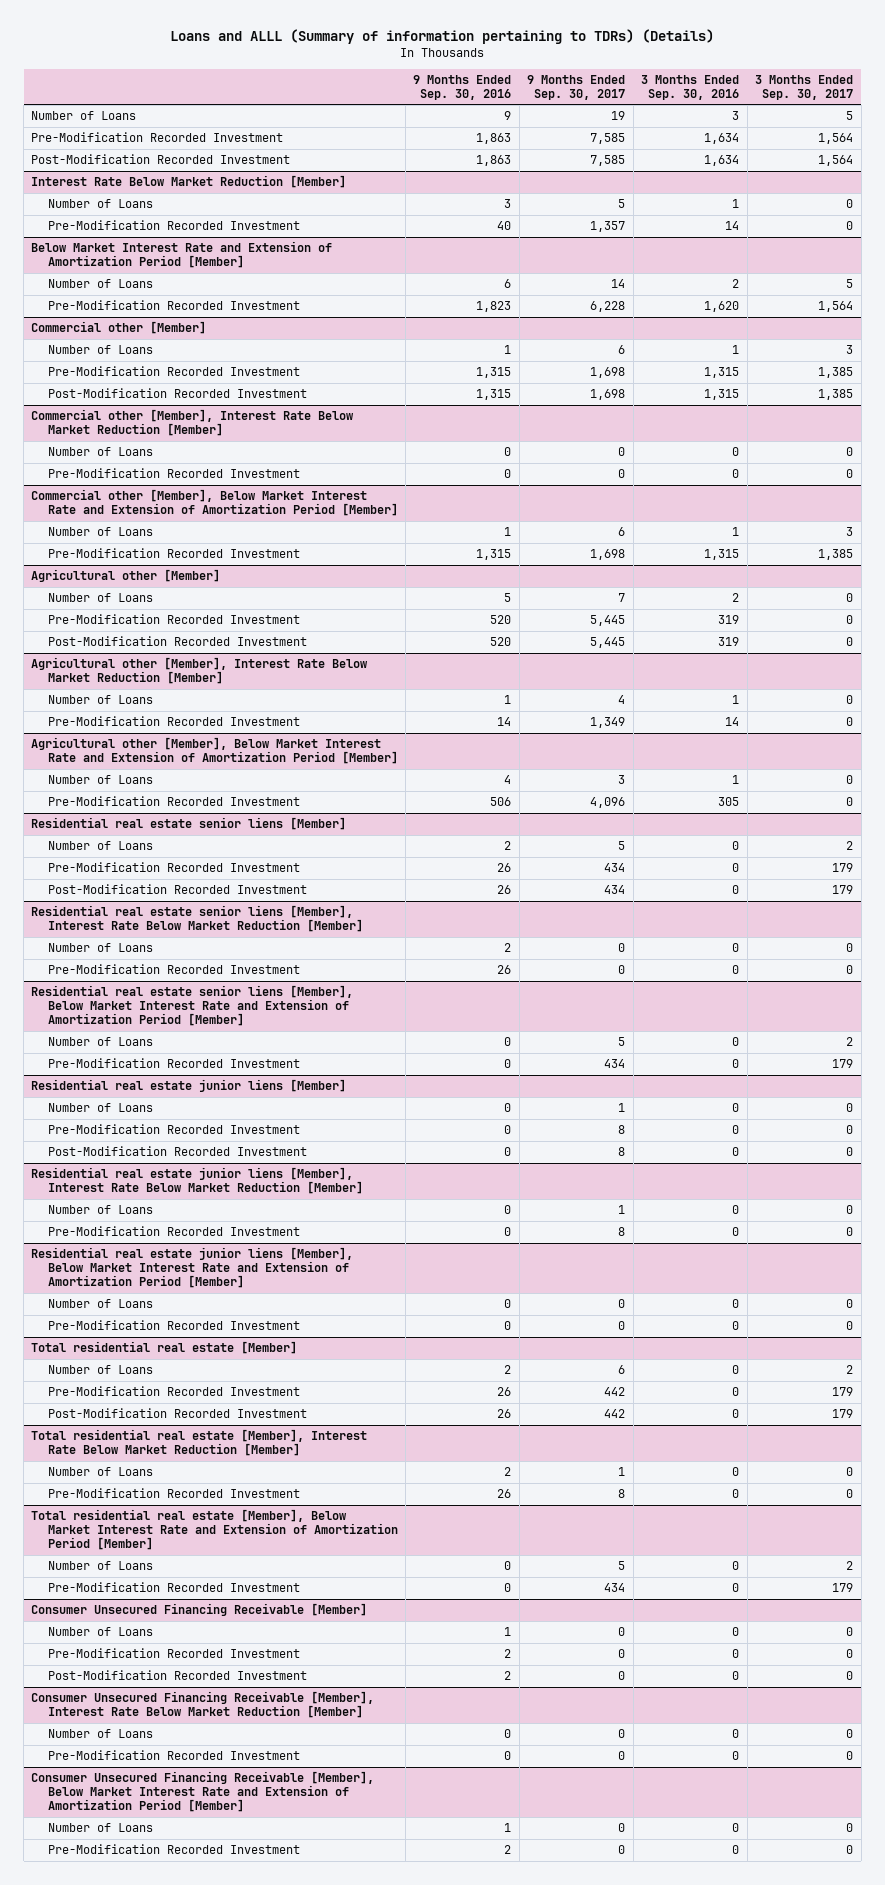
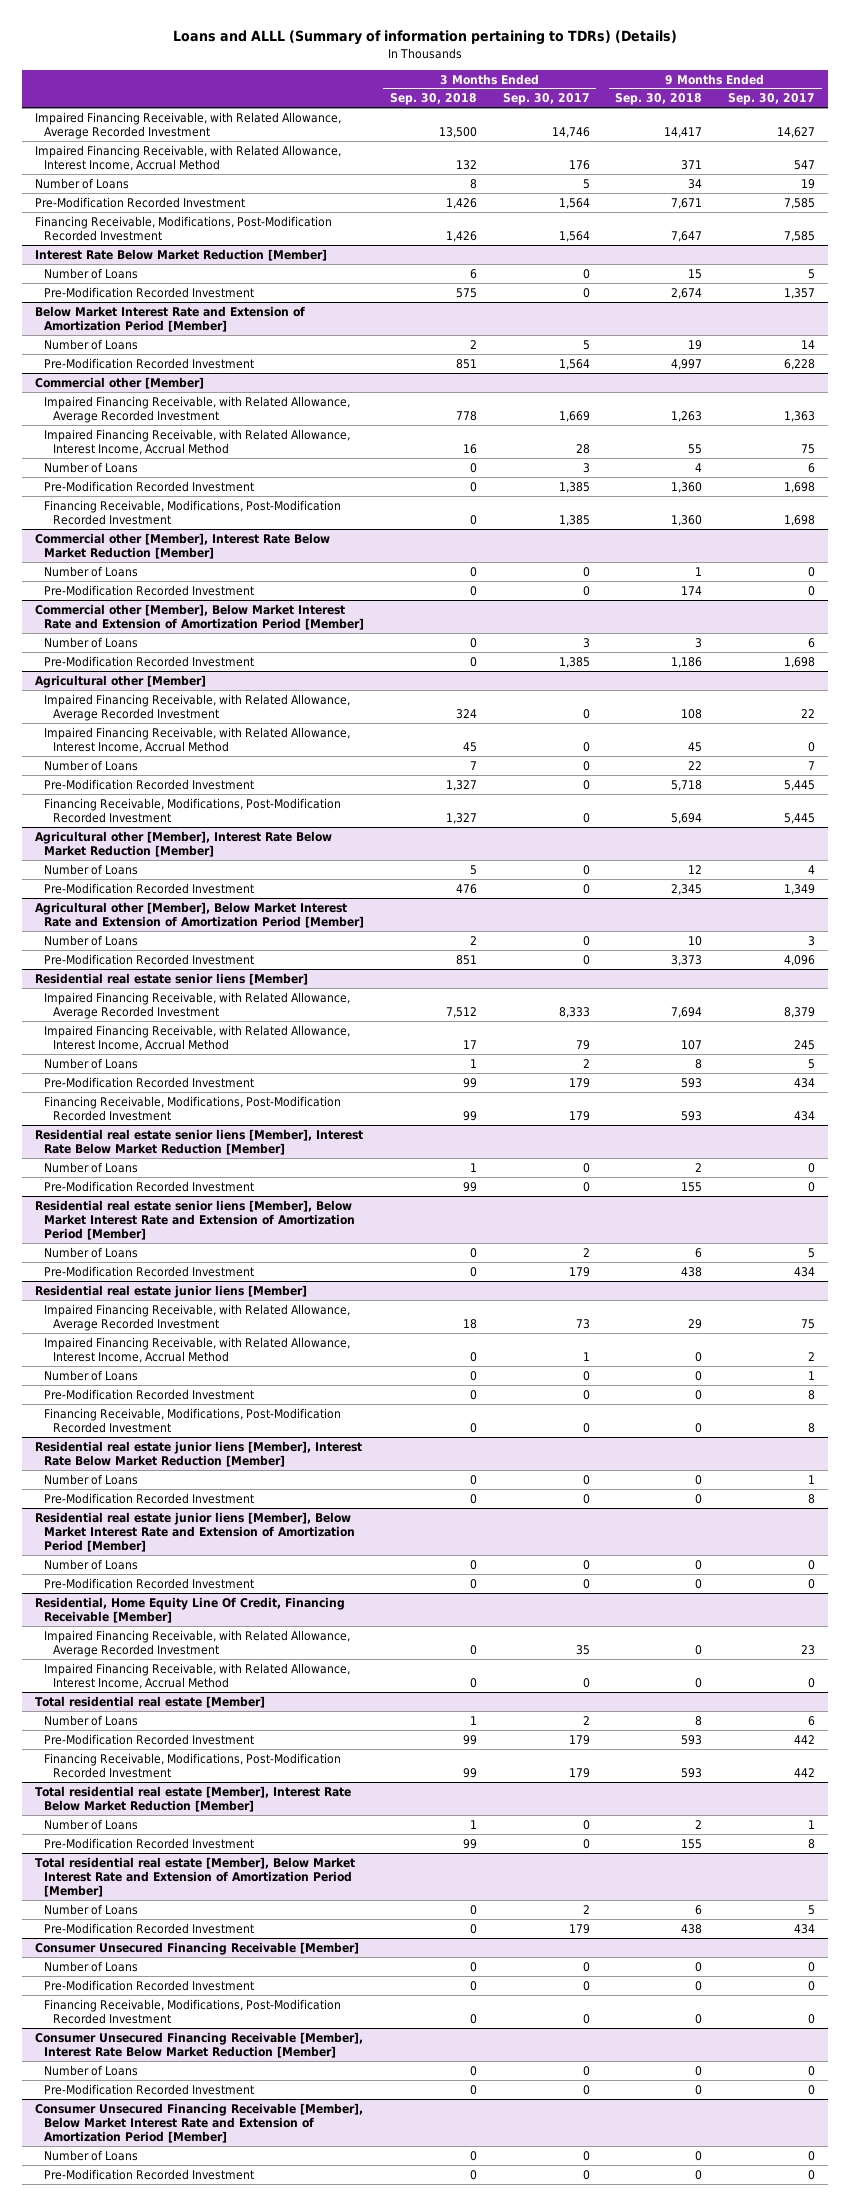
[413,74,512,100] 9 Months Ended Sep. 30, 2016 -> none
[641,74,740,100] 3 Months Ended Sep. 30, 2016 -> none
none -> [389,93,477,106] Sep. 30, 2018
none -> [615,93,703,106] Sep. 30, 2018
none -> [34,111,341,140] Impaired Financing Receivable, with Related Allowance, Average Recorded Investment
none -> [34,144,341,172] Impaired Financing Receivable, with Related Allowance, Interest Income, Accrual Method
[31,154,291,165] Post-Modification Recorded Investment -> [34,215,332,242] Financing Receivable, Modifications, Post-Modification Recorded Investment
none -> [44,395,351,424] Impaired Financing Receivable, with Related Allowance, Average Recorded Investment
none -> [44,428,351,456] Impaired Financing Receivable, with Related Allowance, Interest Income, Accrual Method
[47,388,307,399] Post-Modification Recorded Investment -> [44,499,342,526] Financing Receivable, Modifications, Post-Modification Recorded Investment
none -> [44,693,351,722] Impaired Financing Receivable, with Related Allowance, Average Recorded Investment
none -> [44,726,351,754] Impaired Financing Receivable, with Related Allowance, Interest Income, Accrual Method
[47,636,307,647] Post-Modification Recorded Investment -> [44,797,342,824] Financing Receivable, Modifications, Post-Modification Recorded Investment
none -> [44,991,351,1020] Impaired Financing Receivable, with Related Allowance, Average Recorded Investment
none -> [44,1024,351,1052] Impaired Financing Receivable, with Related Allowance, Interest Income, Accrual Method
[47,884,307,895] Post-Modification Recorded Investment -> [44,1095,342,1122] Financing Receivable, Modifications, Post-Modification Recorded Investment
none -> [44,1303,351,1332] Impaired Financing Receivable, with Related Allowance, Average Recorded Investment
none -> [44,1336,351,1364] Impaired Financing Receivable, with Related Allowance, Interest Income, Accrual Method
[47,1146,307,1157] Post-Modification Recorded Investment -> [44,1407,342,1434] Financing Receivable, Modifications, Post-Modification Recorded Investment
none -> [34,1596,345,1624] Residential, Home Equity Line Of Credit, Financing Receivable [Member]
none -> [44,1629,351,1658] Impaired Financing Receivable, with Related Allowance, Average Recorded Investment
none -> [44,1662,351,1690] Impaired Financing Receivable, with Related Allowance, Interest Income, Accrual Method
[47,1408,307,1419] Post-Modification Recorded Investment -> [44,1752,342,1779] Financing Receivable, Modifications, Post-Modification Recorded Investment
[47,1670,307,1681] Post-Modification Recorded Investment -> [44,1998,342,2025] Financing Receivable, Modifications, Post-Modification Recorded Investment

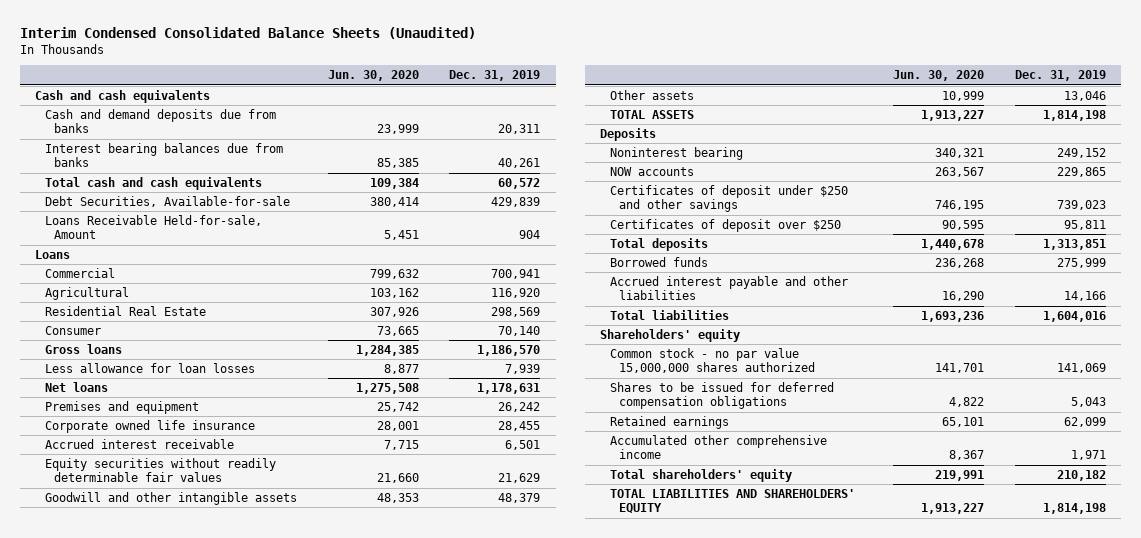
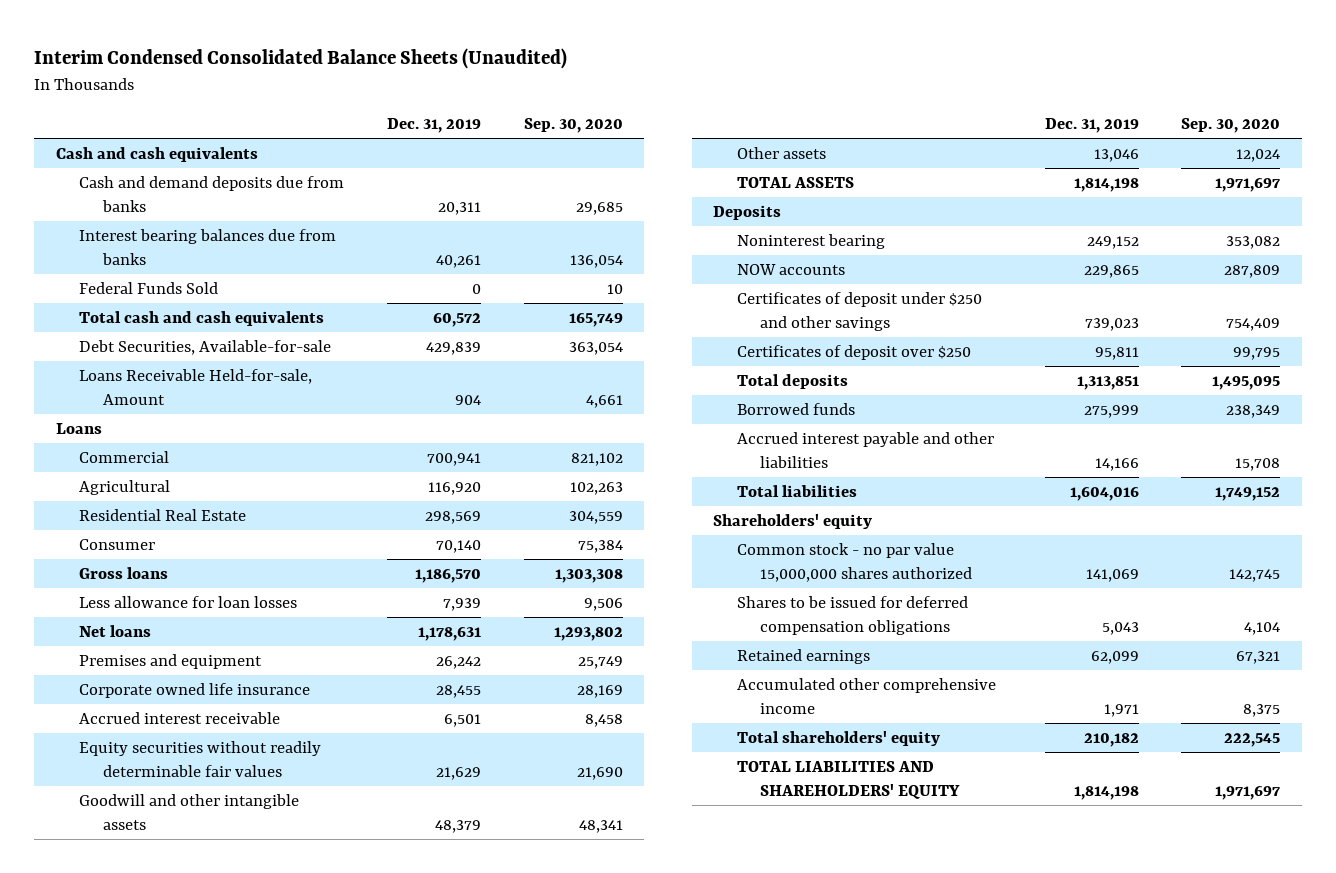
[327,70,419,82] Jun. 30, 2020 -> none
none -> [523,117,623,133] Sep. 30, 2020
none -> [79,282,219,295] Federal Funds Sold

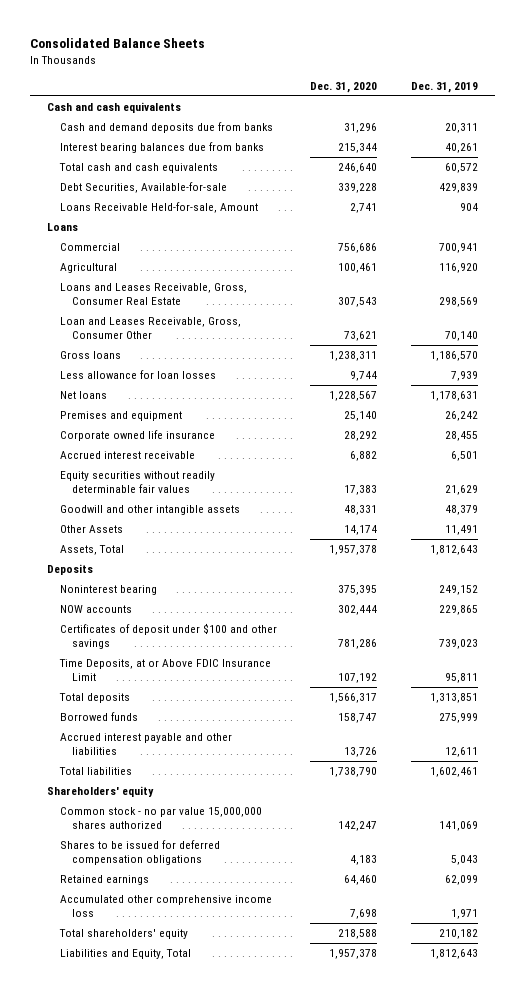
[34,47,568,69] Interim Condensed Consolidated Balance Sheets (Unaudited) -> [30,38,206,49] Consolidated Balance Sheets
[523,117,623,133] Sep. 30, 2020 -> none
none -> [310,81,378,93] Dec. 31, 2020
[79,282,219,295] Federal Funds Sold -> none
[79,509,247,522] Residential Real Estate -> [59,283,247,306] Loans and Leases Receivable, Gross, Consumer Real Estate
[79,539,156,551] Consumer -> [59,317,241,340] Loan and Leases Receivable, Gross, Consumer Other
[736,147,826,160] Other assets -> [59,525,123,534] Other Assets
[1093,149,1139,163] 13,046 -> [444,525,478,536] 11,491
[736,177,854,189] TOTAL ASSETS -> [59,545,124,556] Assets, Total
[1073,178,1139,193] 1,814,198 -> [429,545,478,556] 1,812,643
[736,292,982,332] Certificates of deposit under $250 and other savings -> [59,623,277,650] Certificates of deposit under $100 and other savings
[736,345,971,361] Certificates of deposit over $250 -> [58,659,271,682] Time Deposits, at or Above FDIC Insurance Limit
[1094,458,1139,472] 14,166 -> [444,747,478,758] 12,611
[1069,487,1139,502] 1,604,016 -> [429,767,478,778] 1,602,461
[736,678,996,715] Accumulated other comprehensive income -> [59,895,272,918] Accumulated other comprehensive income loss
[736,761,961,800] TOTAL LIABILITIES AND SHAREHOLDERS' EQUITY -> [59,949,191,960] Liabilities and Equity, Total
[1073,786,1139,801] 1,814,198 -> [429,949,478,960] 1,812,643

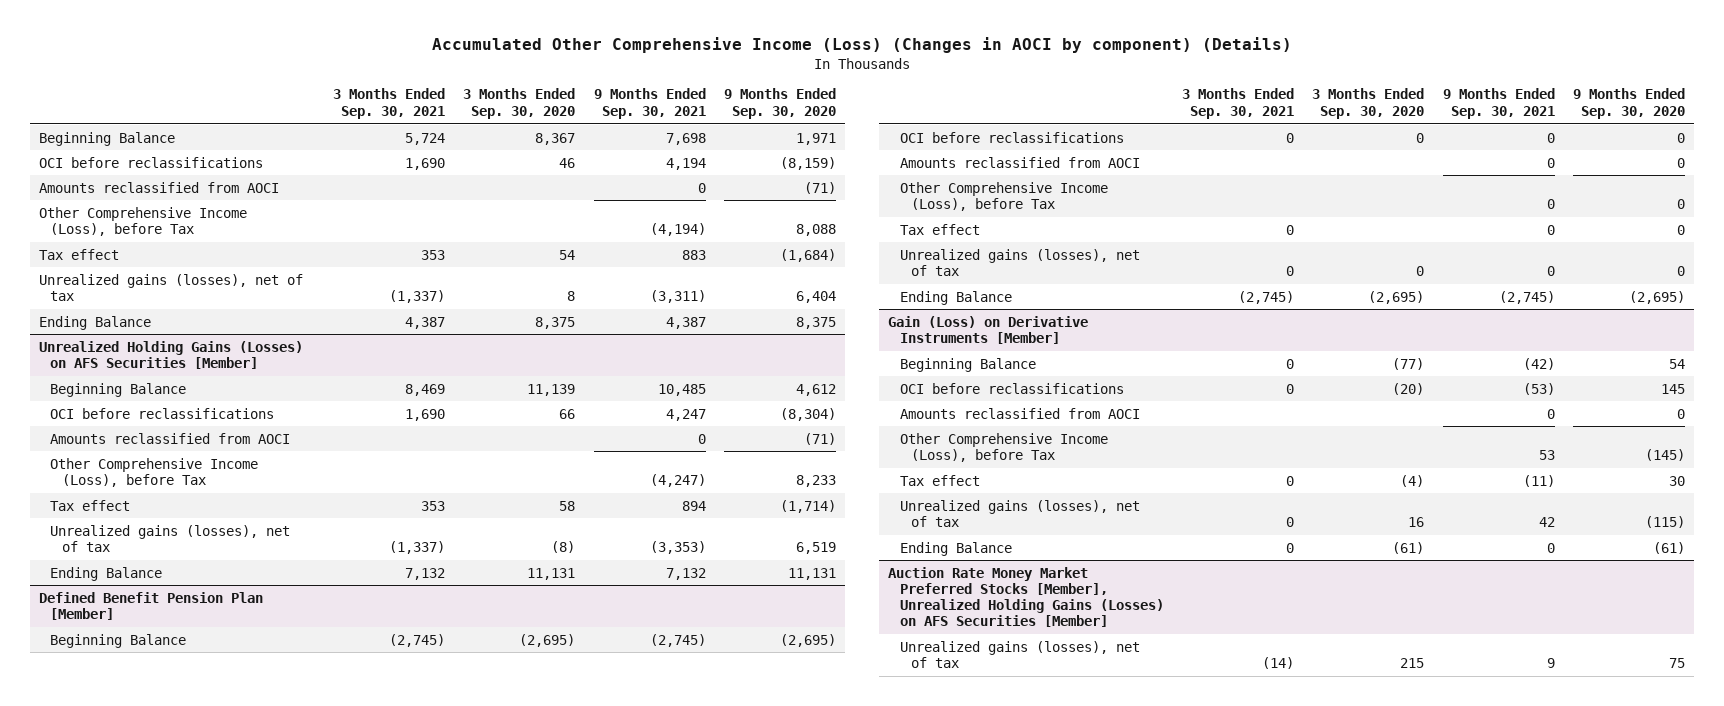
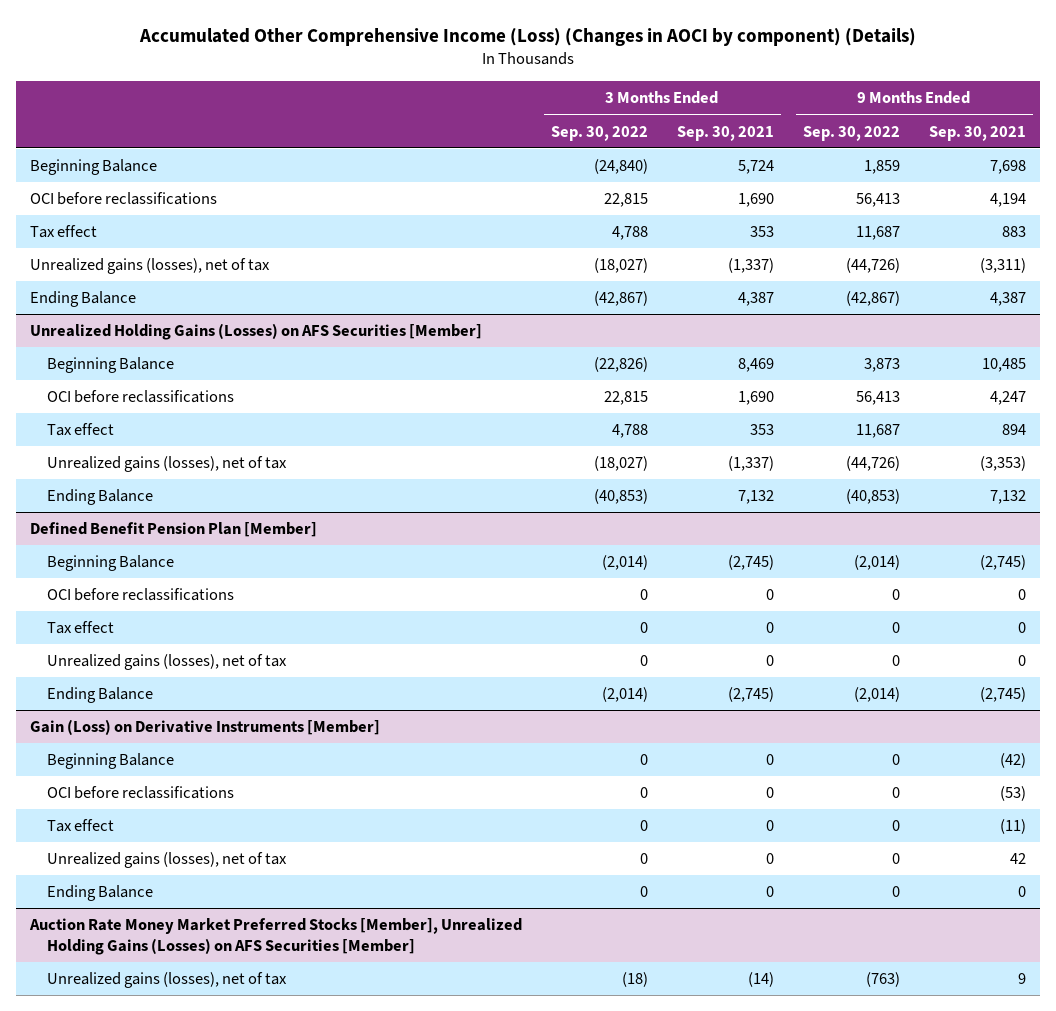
[463,88,576,119] 3 Months Ended Sep. 30, 2020 -> none
[724,88,837,119] 9 Months Ended Sep. 30, 2020 -> none
none -> [550,125,648,141] Sep. 30, 2022
none -> [802,125,900,141] Sep. 30, 2022
[38,181,279,193] Amounts reclassified from AOCI -> none
[38,206,247,236] Other Comprehensive Income (Loss), before Tax -> none
[50,432,291,444] Amounts reclassified from AOCI -> none
[50,457,259,487] Other Comprehensive Income (Loss), before Tax -> none
[899,156,1140,168] Amounts reclassified from AOCI -> none
[899,181,1108,211] Other Comprehensive Income (Loss), before Tax -> none
[899,407,1140,419] Amounts reclassified from AOCI -> none
[899,432,1108,462] Other Comprehensive Income (Loss), before Tax -> none

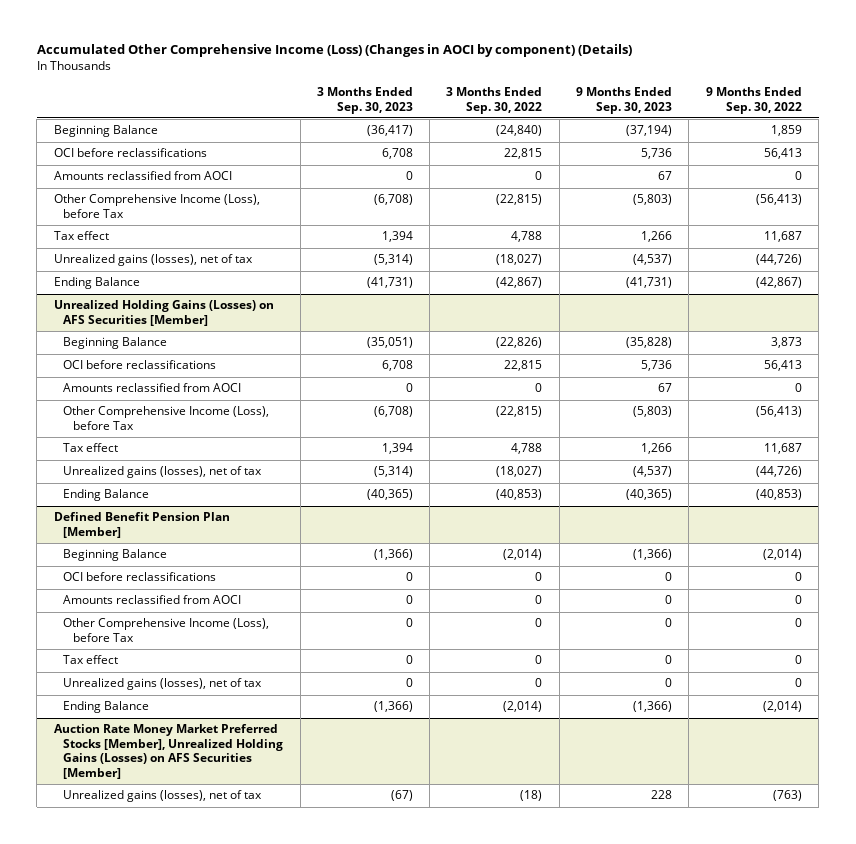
[676,125,774,141] Sep. 30, 2021 -> none
[928,125,1026,141] Sep. 30, 2021 -> none
none -> [316,87,413,114] 3 Months Ended Sep. 30, 2023
none -> [576,87,673,114] 9 Months Ended Sep. 30, 2023
none -> [53,171,232,181] Amounts reclassified from AOCI
none -> [53,194,260,218] Other Comprehensive Income (Loss), before Tax
none -> [63,383,242,393] Amounts reclassified from AOCI
none -> [63,406,270,430] Other Comprehensive Income (Loss), before Tax
none -> [63,595,242,605] Amounts reclassified from AOCI
none -> [63,618,270,642] Other Comprehensive Income (Loss), before Tax
[30,719,381,736] Gain (Loss) on Derivative Instruments [Member] -> none
[47,753,175,770] Beginning Balance -> none
[47,786,235,800] OCI before reclassifications -> none
[47,819,115,833] Tax effect -> none
[47,852,288,869] Unrealized gains (losses), net of tax -> none
[47,885,154,902] Ending Balance -> none

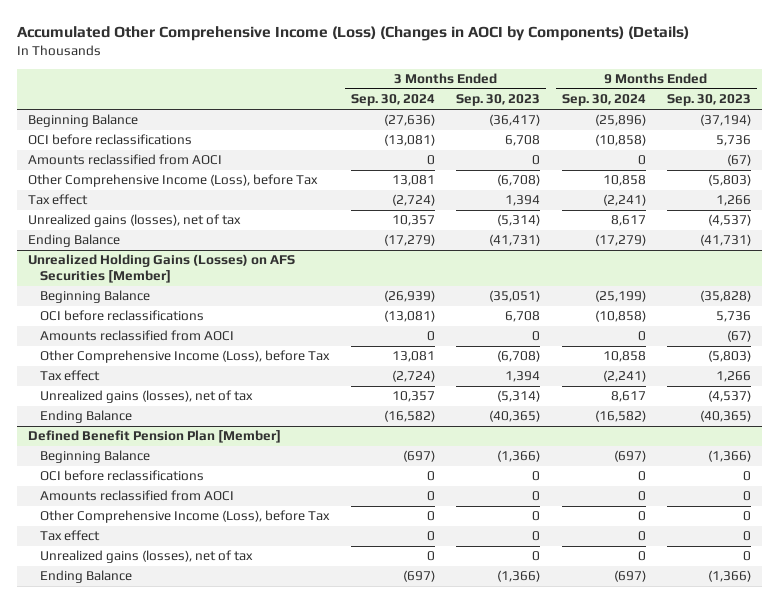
[36,44,632,58] Accumulated Other Comprehensive Income (Loss) (Changes in AOCI by component) (Details) -> [16,26,689,42] Accumulated Other Comprehensive Income (Loss) (Changes in AOCI by Components) (Details)
[446,87,543,114] 3 Months Ended Sep. 30, 2022 -> none
[705,87,802,114] 9 Months Ended Sep. 30, 2022 -> none
none -> [350,94,435,107] Sep. 30, 2024
none -> [561,94,646,107] Sep. 30, 2024
[658,171,673,181] 67 -> [727,154,752,167] (67)
[658,383,673,393] 67 -> [727,330,752,343] (67)
[53,724,284,779] Auction Rate Money Market Preferred Stocks [Member], Unrealized Holding Gains (Losses) on AFS Securities [Member] -> none
[63,790,263,803] Unrealized gains (losses), net of tax -> none

